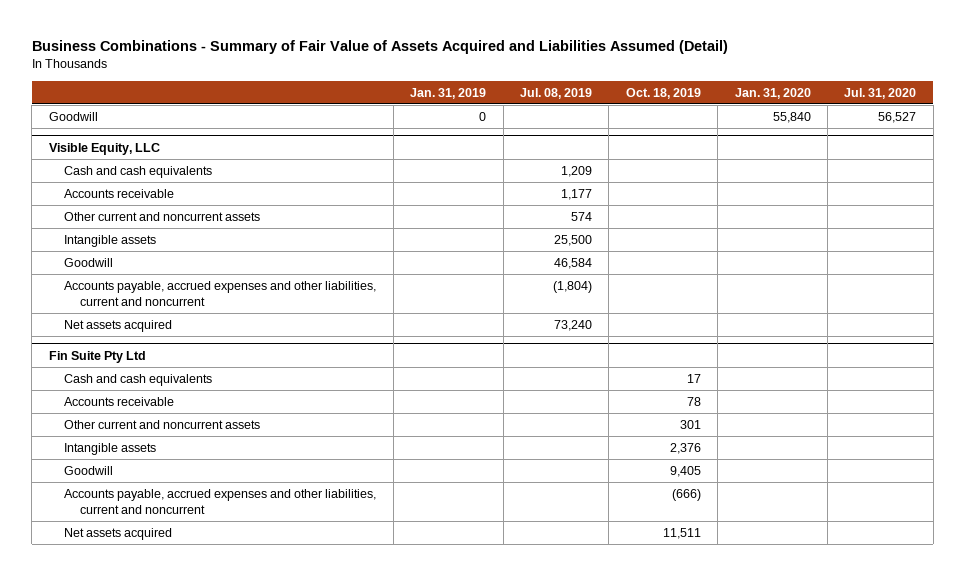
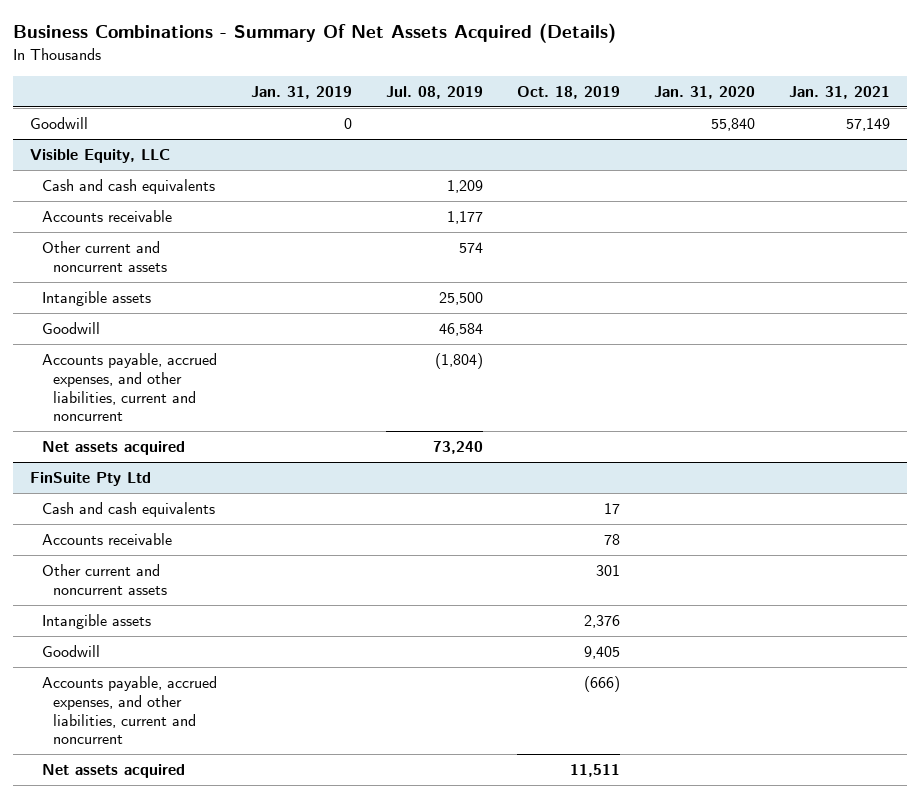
[31,40,728,55] Business Combinations - Summary of Fair Value of Assets Acquired and Liabilities Assumed (Detail) -> [12,22,616,43] Business Combinations - Summary Of Net Assets Acquired (Details)
[844,87,917,99] Jul. 31, 2020 -> none
none -> [788,85,890,99] Jan. 31, 2021
[64,280,377,306] Accounts payable, accrued expenses and other liabilities, current and noncurrent -> [41,353,217,422] Accounts payable, accrued expenses, and other liabilities, current and noncurrent
[48,350,146,363] Fin Suite Pty Ltd -> [29,472,151,487] FinSuite Pty Ltd
[64,488,377,514] Accounts payable, accrued expenses and other liabilities, current and noncurrent -> [41,676,217,745] Accounts payable, accrued expenses, and other liabilities, current and noncurrent

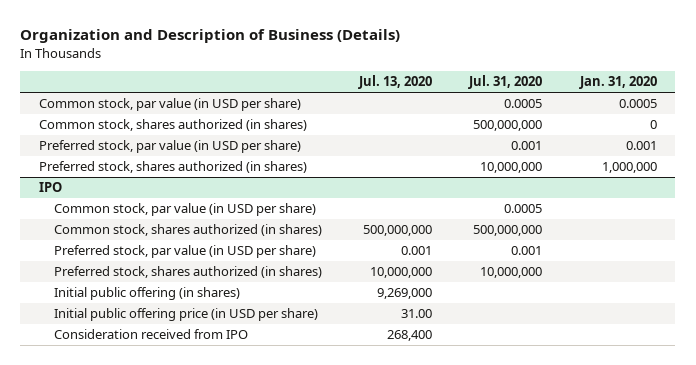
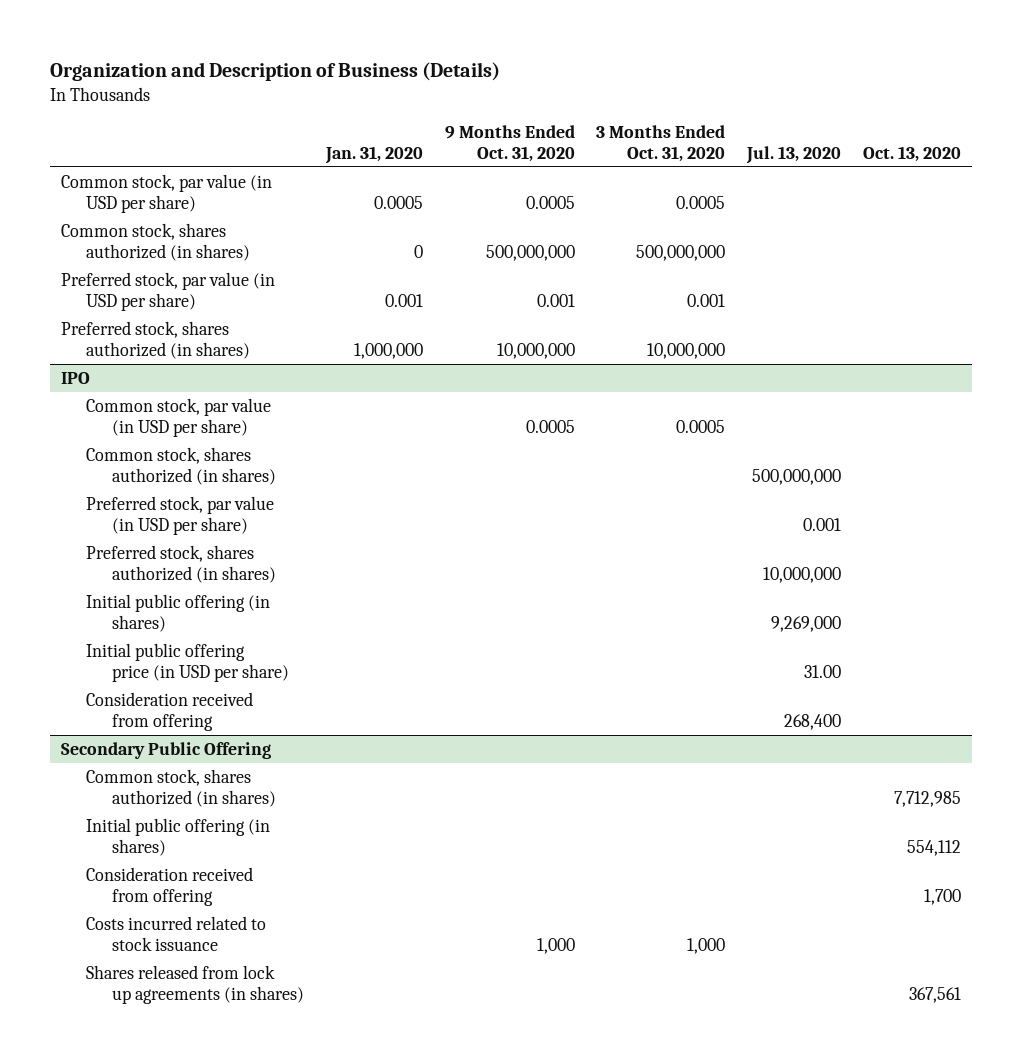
[468,75,543,90] Jul. 31, 2020 -> none
none -> [444,124,575,162] 9 Months Ended Oct. 31, 2020
none -> [596,124,726,162] 3 Months Ended Oct. 31, 2020
none -> [862,145,961,162] Oct. 13, 2020
[53,329,248,340] Consideration received from IPO -> [86,691,254,731] Consideration received from offering
none -> [60,741,271,759] Secondary Public Offering
none -> [86,768,277,807] Common stock, shares authorized (in shares)
none -> [86,817,271,856] Initial public offering (in shares)
none -> [86,866,254,906] Consideration received from offering
none -> [86,915,267,951] Costs incurred related to stock issuance
none -> [86,964,305,1004] Shares released from lock up agreements (in shares)

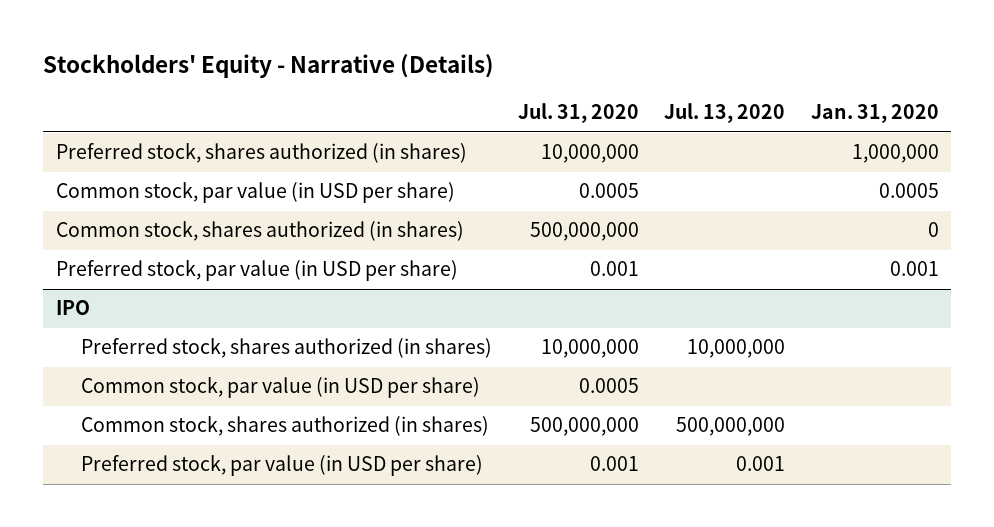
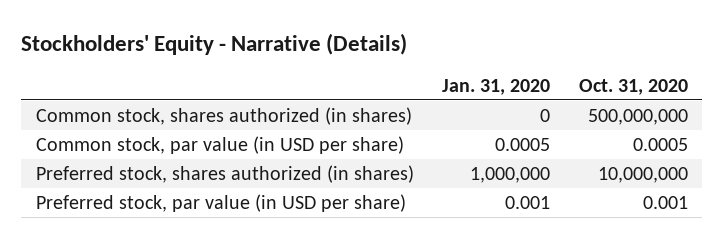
[517,103,639,124] Jul. 31, 2020 -> none
[664,103,786,124] Jul. 13, 2020 -> none
none -> [578,78,688,95] Oct. 31, 2020
[55,182,455,204] Common stock, par value (in USD per share) -> [35,135,404,154] Common stock, par value (in USD per share)
[55,143,467,164] Preferred stock, shares authorized (in shares) -> [35,164,414,183] Preferred stock, shares authorized (in shares)
[55,300,90,316] IPO -> none
[81,338,493,359] Preferred stock, shares authorized (in shares) -> none
[81,377,481,399] Common stock, par value (in USD per share) -> none
[81,416,490,437] Common stock, shares authorized (in shares) -> none
[81,455,484,477] Preferred stock, par value (in USD per share) -> none

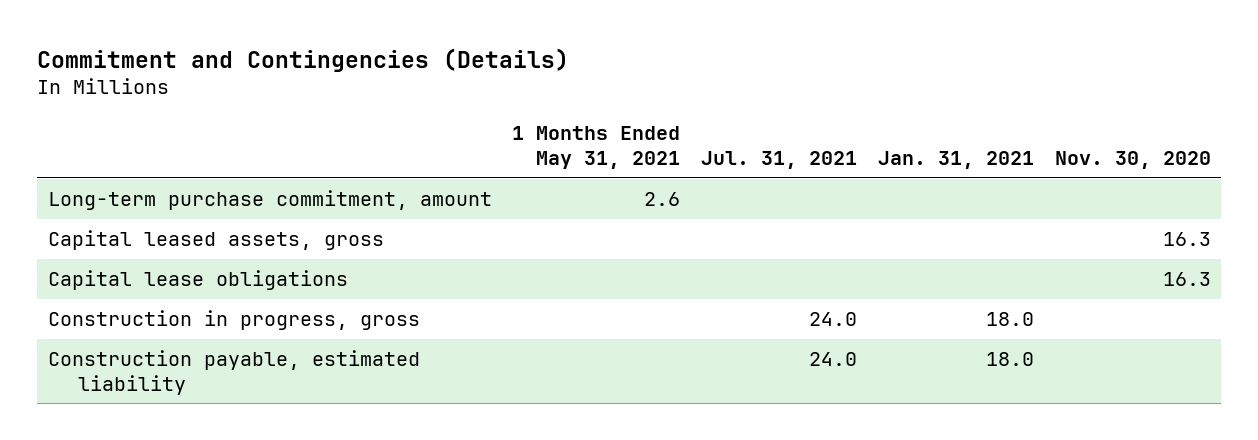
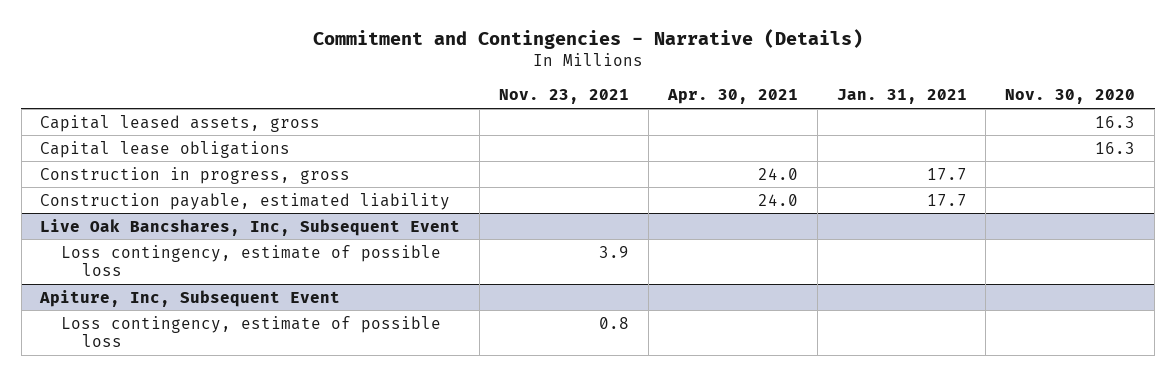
[37,47,570,72] Commitment and Contingencies (Details) -> [312,29,863,50] Commitment and Contingencies - Narrative (Details)
[512,126,681,170] 1 Months Ended May 31, 2021 -> none
[701,151,858,170] Jul. 31, 2021 -> none
none -> [499,89,630,105] Nov. 23, 2021
none -> [666,89,798,105] Apr. 30, 2021
[47,189,492,210] Long-term purchase commitment, amount -> none
[985,311,1034,326] 18.0 -> [926,167,967,180] 17.7
[985,351,1034,366] 18.0 -> [926,193,967,206] 17.7
none -> [40,218,461,236] Live Oak Bancshares, Inc, Subsequent Event
none -> [61,244,442,277] Loss contingency, estimate of possible loss
none -> [39,289,341,307] Apiture, Inc, Subsequent Event
none -> [61,315,442,348] Loss contingency, estimate of possible loss

